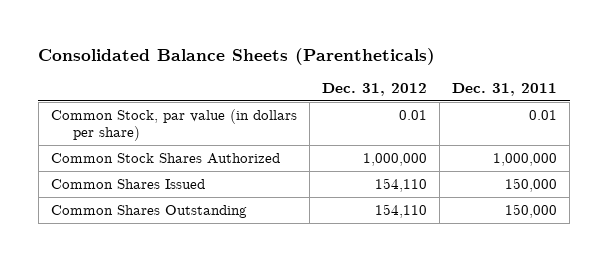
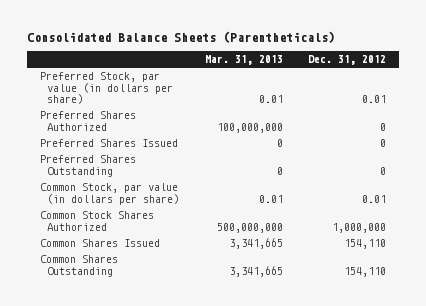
[451,82,557,96] Dec. 31, 2011 -> none
none -> [204,55,283,66] Mar. 31, 2013
none -> [39,72,174,105] Preferred Stock, par value (in dollars per share)
none -> [39,111,136,131] Preferred Shares Authorized
none -> [39,139,178,148] Preferred Shares Issued
none -> [39,155,136,177] Preferred Shares Outstanding

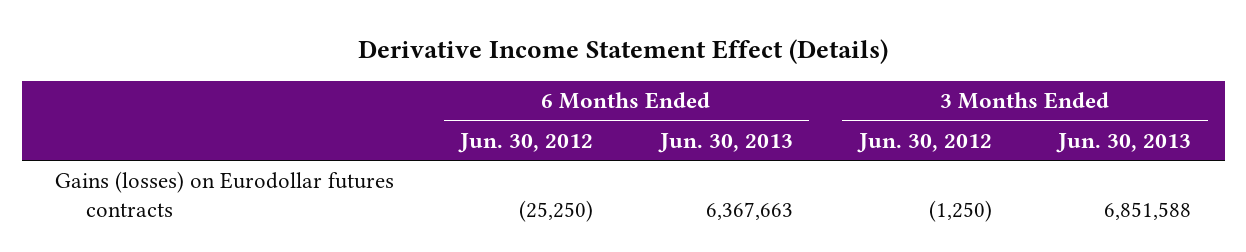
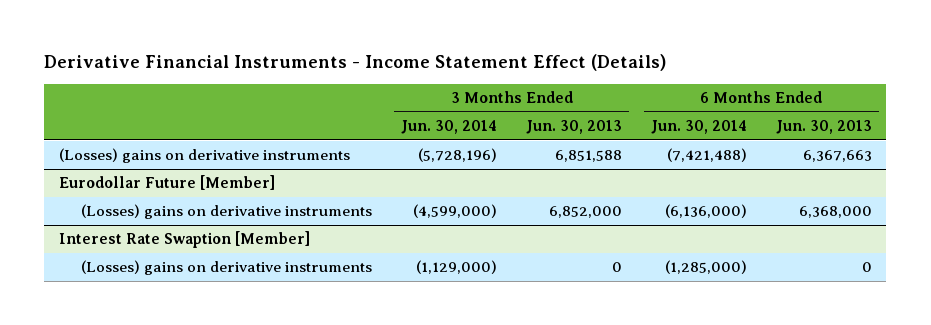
[358,38,889,64] Derivative Income Statement Effect (Details) -> [44,54,667,72] Derivative Financial Instruments - Income Statement Effect (Details)
[458,132,594,153] Jun. 30, 2012 -> none
[857,132,993,153] Jun. 30, 2012 -> none
none -> [401,120,498,135] Jun. 30, 2014
none -> [650,120,747,135] Jun. 30, 2014
[54,171,394,218] Gains (losses) on Eurodollar futures contracts -> [58,148,350,164] (Losses) gains on derivative instruments
none -> [58,175,275,191] Eurodollar Future [Member]
none -> [81,204,373,220] (Losses) gains on derivative instruments
none -> [58,231,310,249] Interest Rate Swaption [Member]
none -> [81,260,373,276] (Losses) gains on derivative instruments

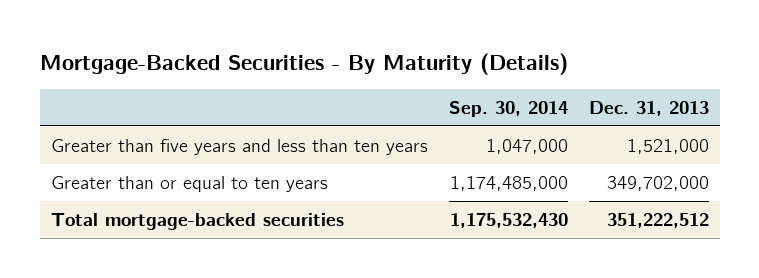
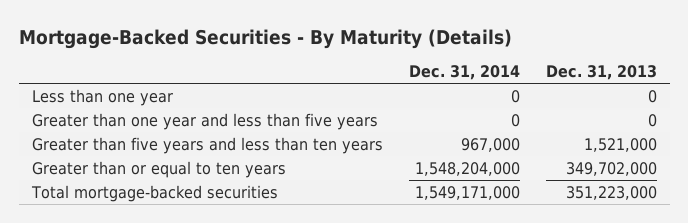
[448,100,568,117] Sep. 30, 2014 -> none
none -> [408,65,520,81] Dec. 31, 2014
none -> [31,88,173,106] Less than one year
none -> [31,112,378,130] Greater than one year and less than five years
[606,213,709,229] 351,222,512 -> [565,185,657,200] 351,223,000

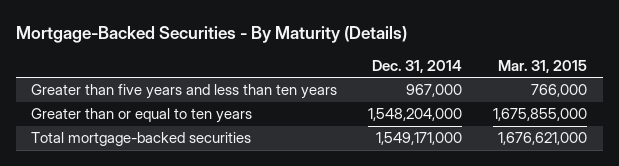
[545,65,657,81] Dec. 31, 2013 -> none
none -> [498,59,588,73] Mar. 31, 2015
[31,88,173,106] Less than one year -> none
[31,112,378,130] Greater than one year and less than five years -> none

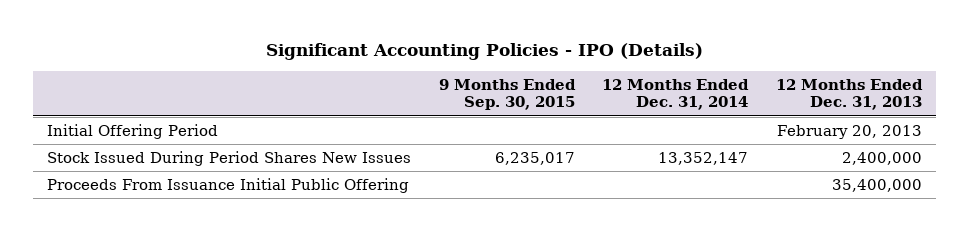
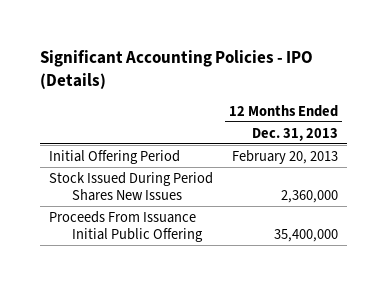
[438,78,576,111] 9 Months Ended Sep. 30, 2015 -> none
[602,78,750,111] 12 Months Ended Dec. 31, 2014 -> none
[842,152,923,166] 2,400,000 -> [281,190,339,204] 2,360,000

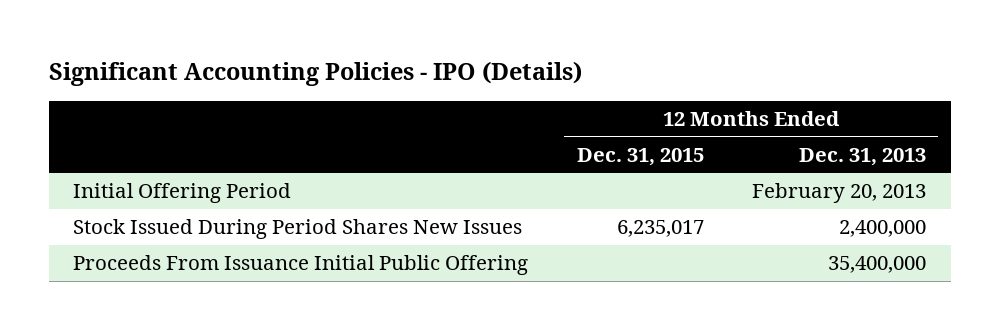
none -> [576,147,704,166] Dec. 31, 2015
[281,190,339,204] 2,360,000 -> [839,220,927,238] 2,400,000

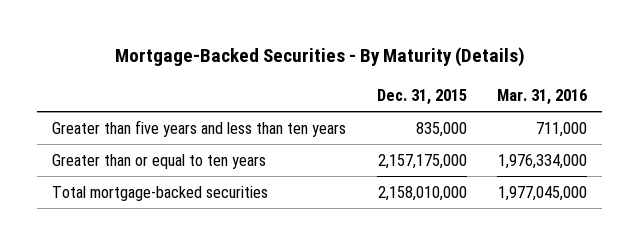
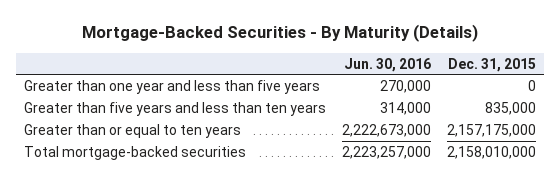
[497,88,588,105] Mar. 31, 2016 -> none
none -> [344,57,432,72] Jun. 30, 2016
none -> [24,79,321,94] Greater than one year and less than five years

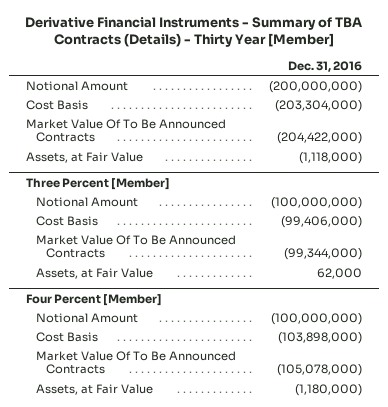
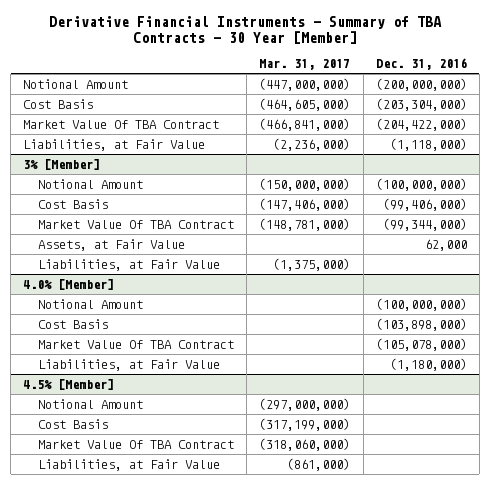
[24,16,362,48] Derivative Financial Instruments - Summary of TBA Contracts (Details) - Thirty Year [Member] -> [49,15,443,44] Derivative Financial Instruments - Summary of TBA Contracts - 30 Year [Member]
none -> [259,58,351,70] Mar. 31, 2017
[25,118,226,143] Market Value Of To Be Announced Contracts -> [23,119,220,129] Market Value Of TBA Contract
[25,151,143,163] Assets, at Fair Value -> [23,138,206,151] Liabilities, at Fair Value
[25,177,170,190] Three Percent [Member] -> [23,158,101,170] 3% [Member]
[35,234,236,259] Market Value Of To Be Announced Contracts -> [38,219,235,229] Market Value Of TBA Contract
none -> [38,258,221,271] Liabilities, at Fair Value
[25,293,162,306] Four Percent [Member] -> [23,278,115,290] 4.0% [Member]
[35,350,236,375] Market Value Of To Be Announced Contracts -> [38,339,235,349] Market Value Of TBA Contract
[35,383,153,395] Assets, at Fair Value -> [38,358,221,371] Liabilities, at Fair Value
none -> [23,378,115,390] 4.5% [Member]
none -> [38,398,144,409] Notional Amount
none -> [38,418,109,429] Cost Basis
none -> [38,439,235,449] Market Value Of TBA Contract
none -> [38,458,221,471] Liabilities, at Fair Value

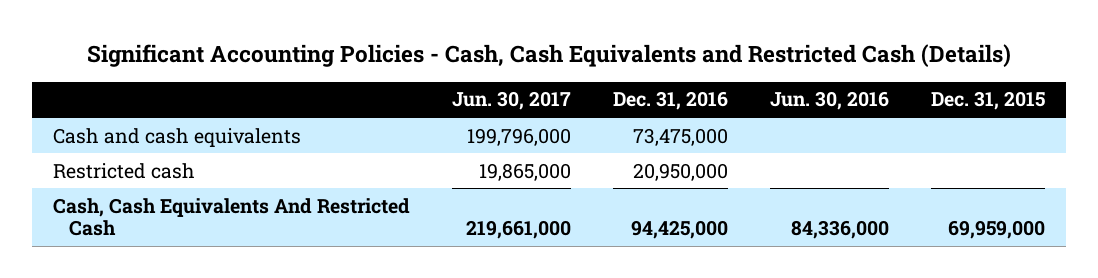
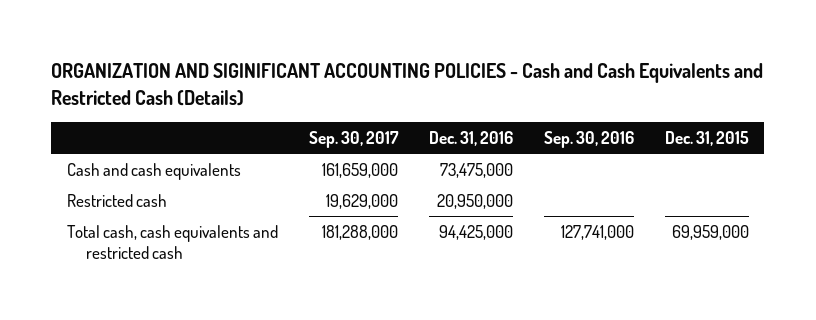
[86,44,1011,68] Significant Accounting Policies - Cash, Cash Equivalents and Restricted Cash (Details) -> [51,63,764,106] ORGANIZATION AND SIGINIFICANT ACCOUNTING POLICIES - Cash and Cash Equivalents and Restricted Cash (Details)
[452,91,572,111] Jun. 30, 2017 -> none
[769,91,889,111] Jun. 30, 2016 -> none
none -> [308,130,399,148] Sep. 30, 2017
none -> [543,130,634,148] Sep. 30, 2016
[53,197,411,237] Cash, Cash Equivalents And Restricted Cash -> [66,224,278,260] Total cash, cash equivalents and restricted cash

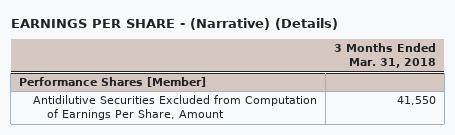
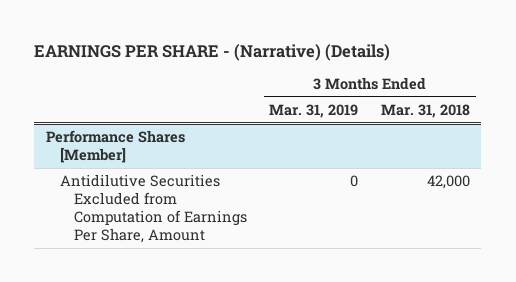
none -> [269,103,359,118] Mar. 31, 2019
[396,96,436,106] 41,550 -> [427,175,471,190] 42,000

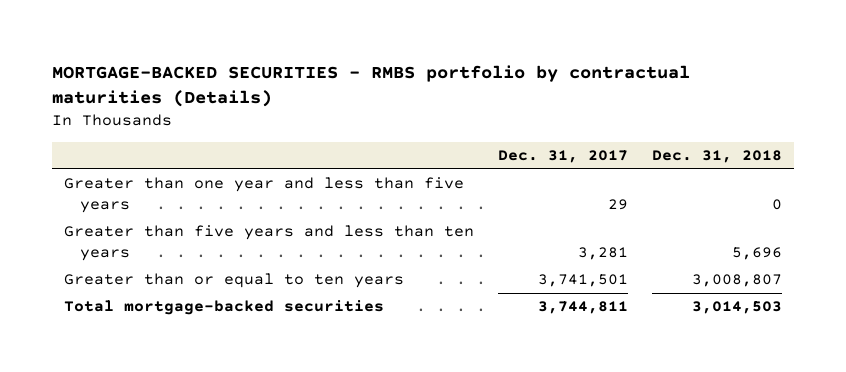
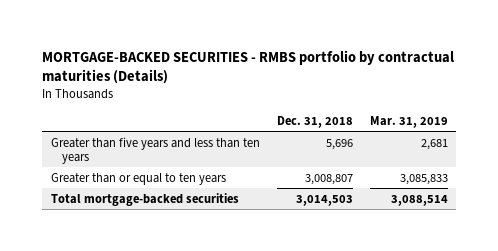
[498,150,629,164] Dec. 31, 2017 -> none
none -> [369,115,448,128] Mar. 31, 2019
[64,177,465,214] Greater than one year and less than five years -> none

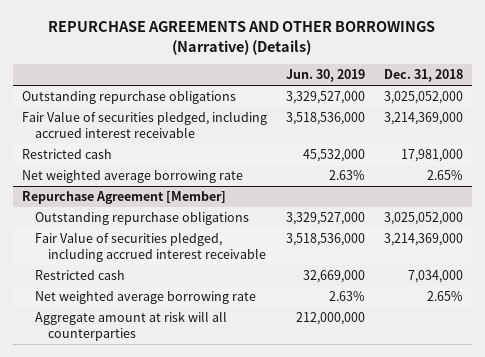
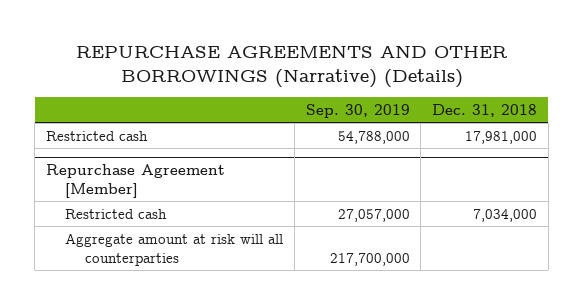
[285,69,365,83] Jun. 30, 2019 -> none
none -> [305,103,410,118] Sep. 30, 2019
[22,90,237,105] Outstanding repurchase obligations -> none
[22,111,268,138] Fair Value of securities pledged, including accrued interest receivable -> none
[22,170,244,184] Net weighted average borrowing rate -> none
[35,211,250,226] Outstanding repurchase obligations -> none
[35,232,267,262] Fair Value of securities pledged, including accrued interest receivable -> none
[35,291,257,305] Net weighted average borrowing rate -> none

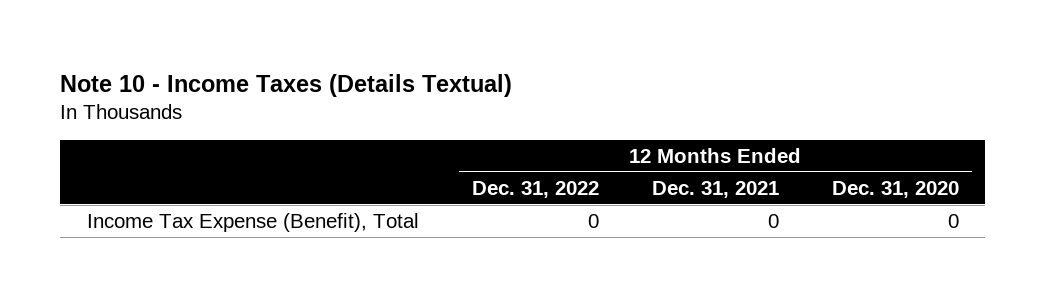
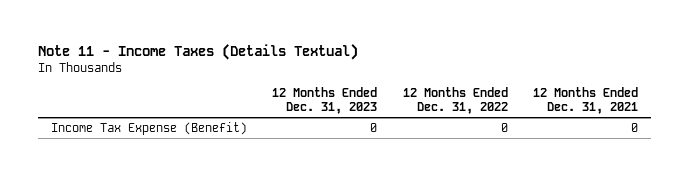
[60,73,513,97] Note 10 - Income Taxes (Details Textual) -> [38,43,359,60] Note 11 - Income Taxes (Details Textual)
[831,180,959,198] Dec. 31, 2020 -> none
none -> [272,86,378,115] 12 Months Ended Dec. 31, 2023
[86,212,419,232] Income Tax Expense (Benefit), Total -> [50,121,247,135] Income Tax Expense (Benefit)

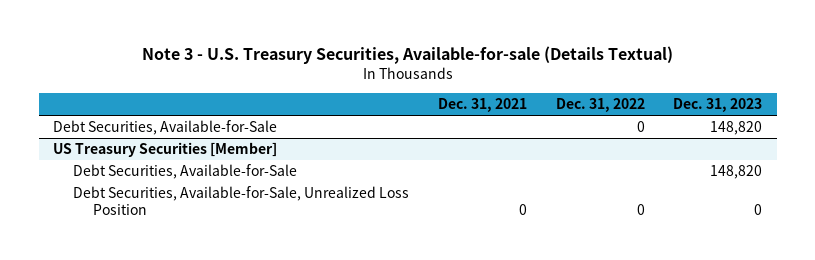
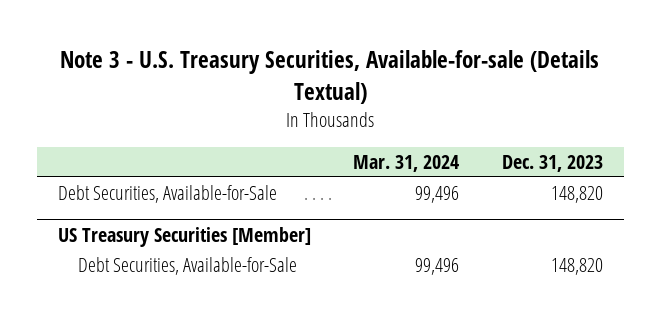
[437,98,527,113] Dec. 31, 2021 -> none
[555,98,645,113] Dec. 31, 2022 -> none
none -> [353,155,460,173] Mar. 31, 2024
[72,186,409,216] Debt Securities, Available-for-Sale, Unrealized Loss Position -> none

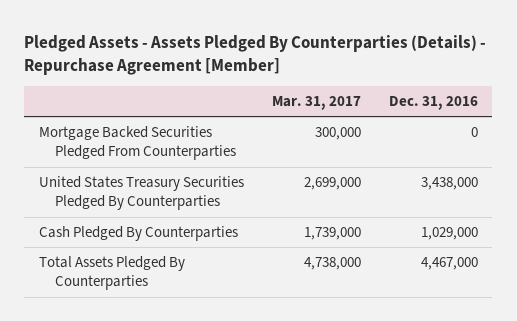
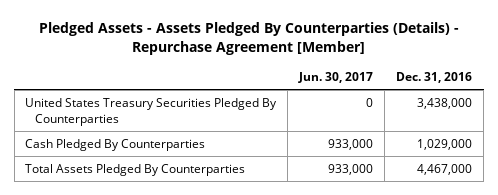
[271,95,361,110] Mar. 31, 2017 -> none
none -> [298,71,374,83] Jun. 30, 2017
[38,126,236,161] Mortgage Backed Securities Pledged From Counterparties -> none

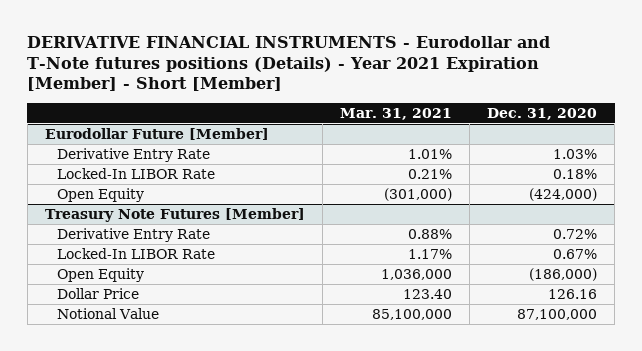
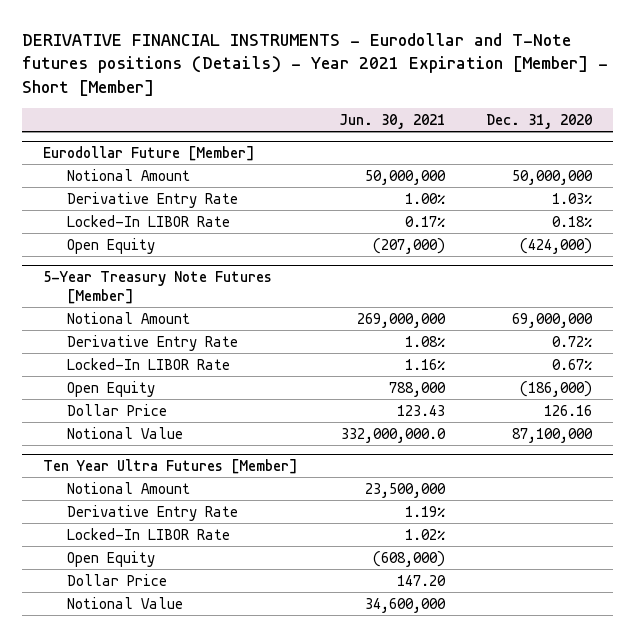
[340,107,453,120] Mar. 31, 2021 -> none
none -> [338,113,445,129] Jun. 30, 2021
none -> [66,168,190,181] Notional Amount
[45,207,306,222] Treasury Note Futures [Member] -> [42,271,272,305] 5-Year Treasury Note Futures [Member]
none -> [66,311,190,324] Notional Amount
none -> [42,459,298,475] Ten Year Ultra Futures [Member]
none -> [66,481,190,494] Notional Amount
none -> [66,504,238,521] Derivative Entry Rate
none -> [66,527,230,540] Locked-In LIBOR Rate
none -> [66,550,155,567] Open Equity
none -> [66,573,167,586] Dollar Price
none -> [66,596,183,609] Notional Value

